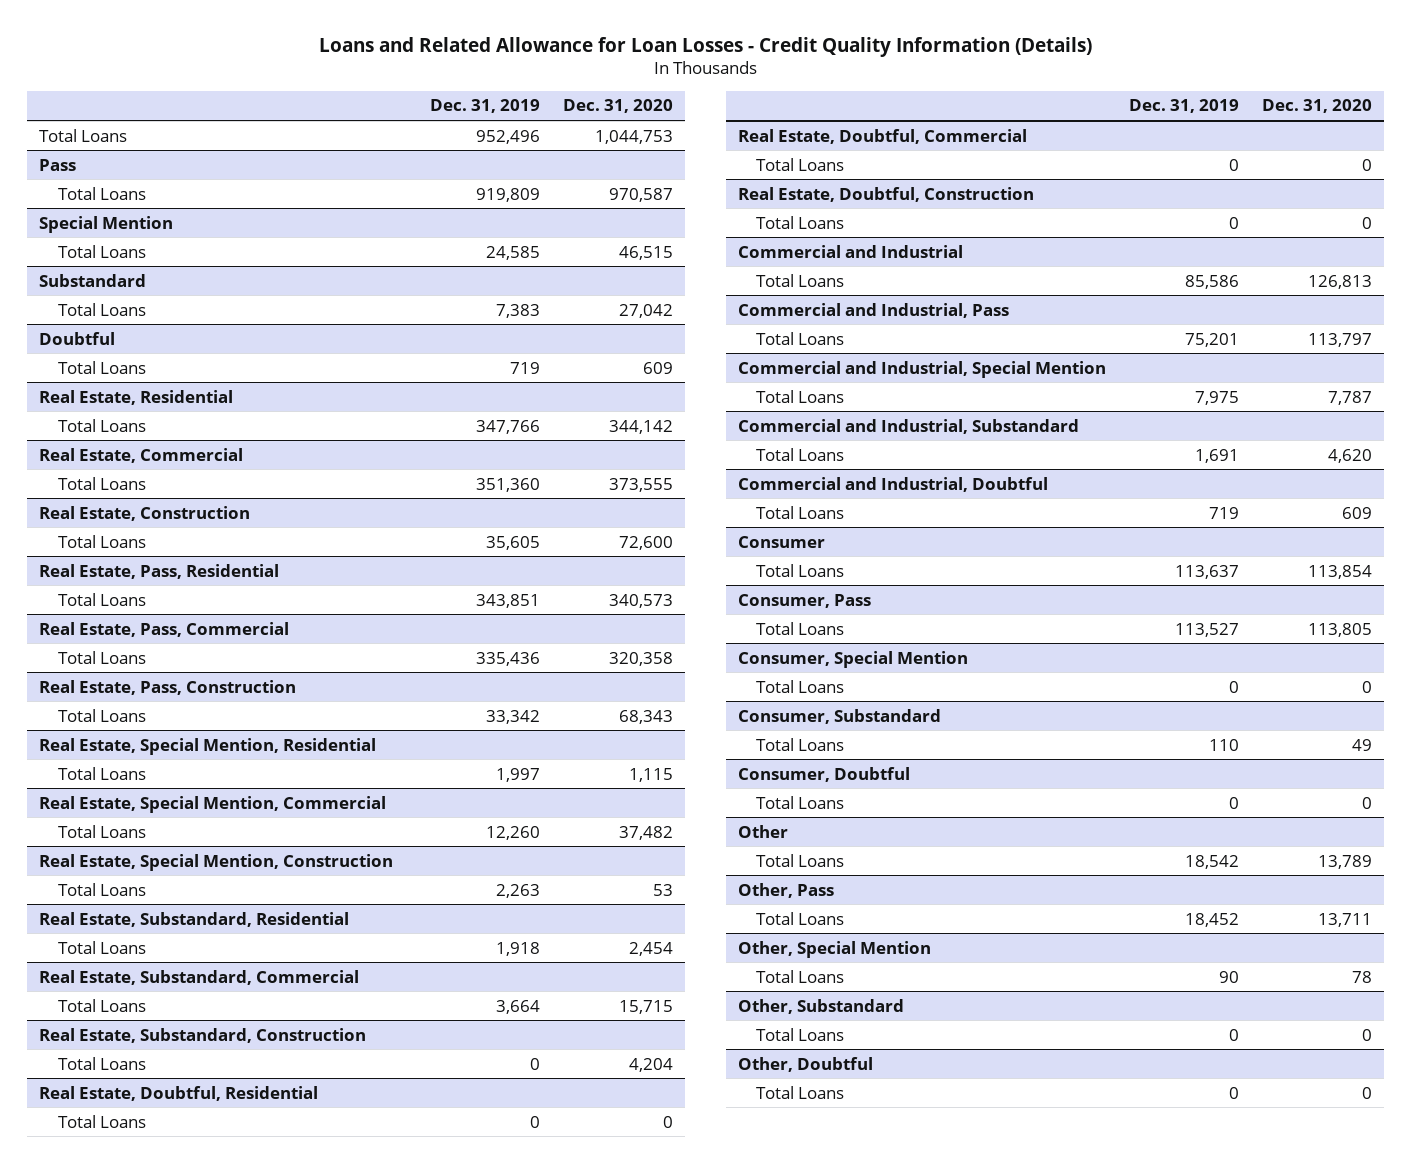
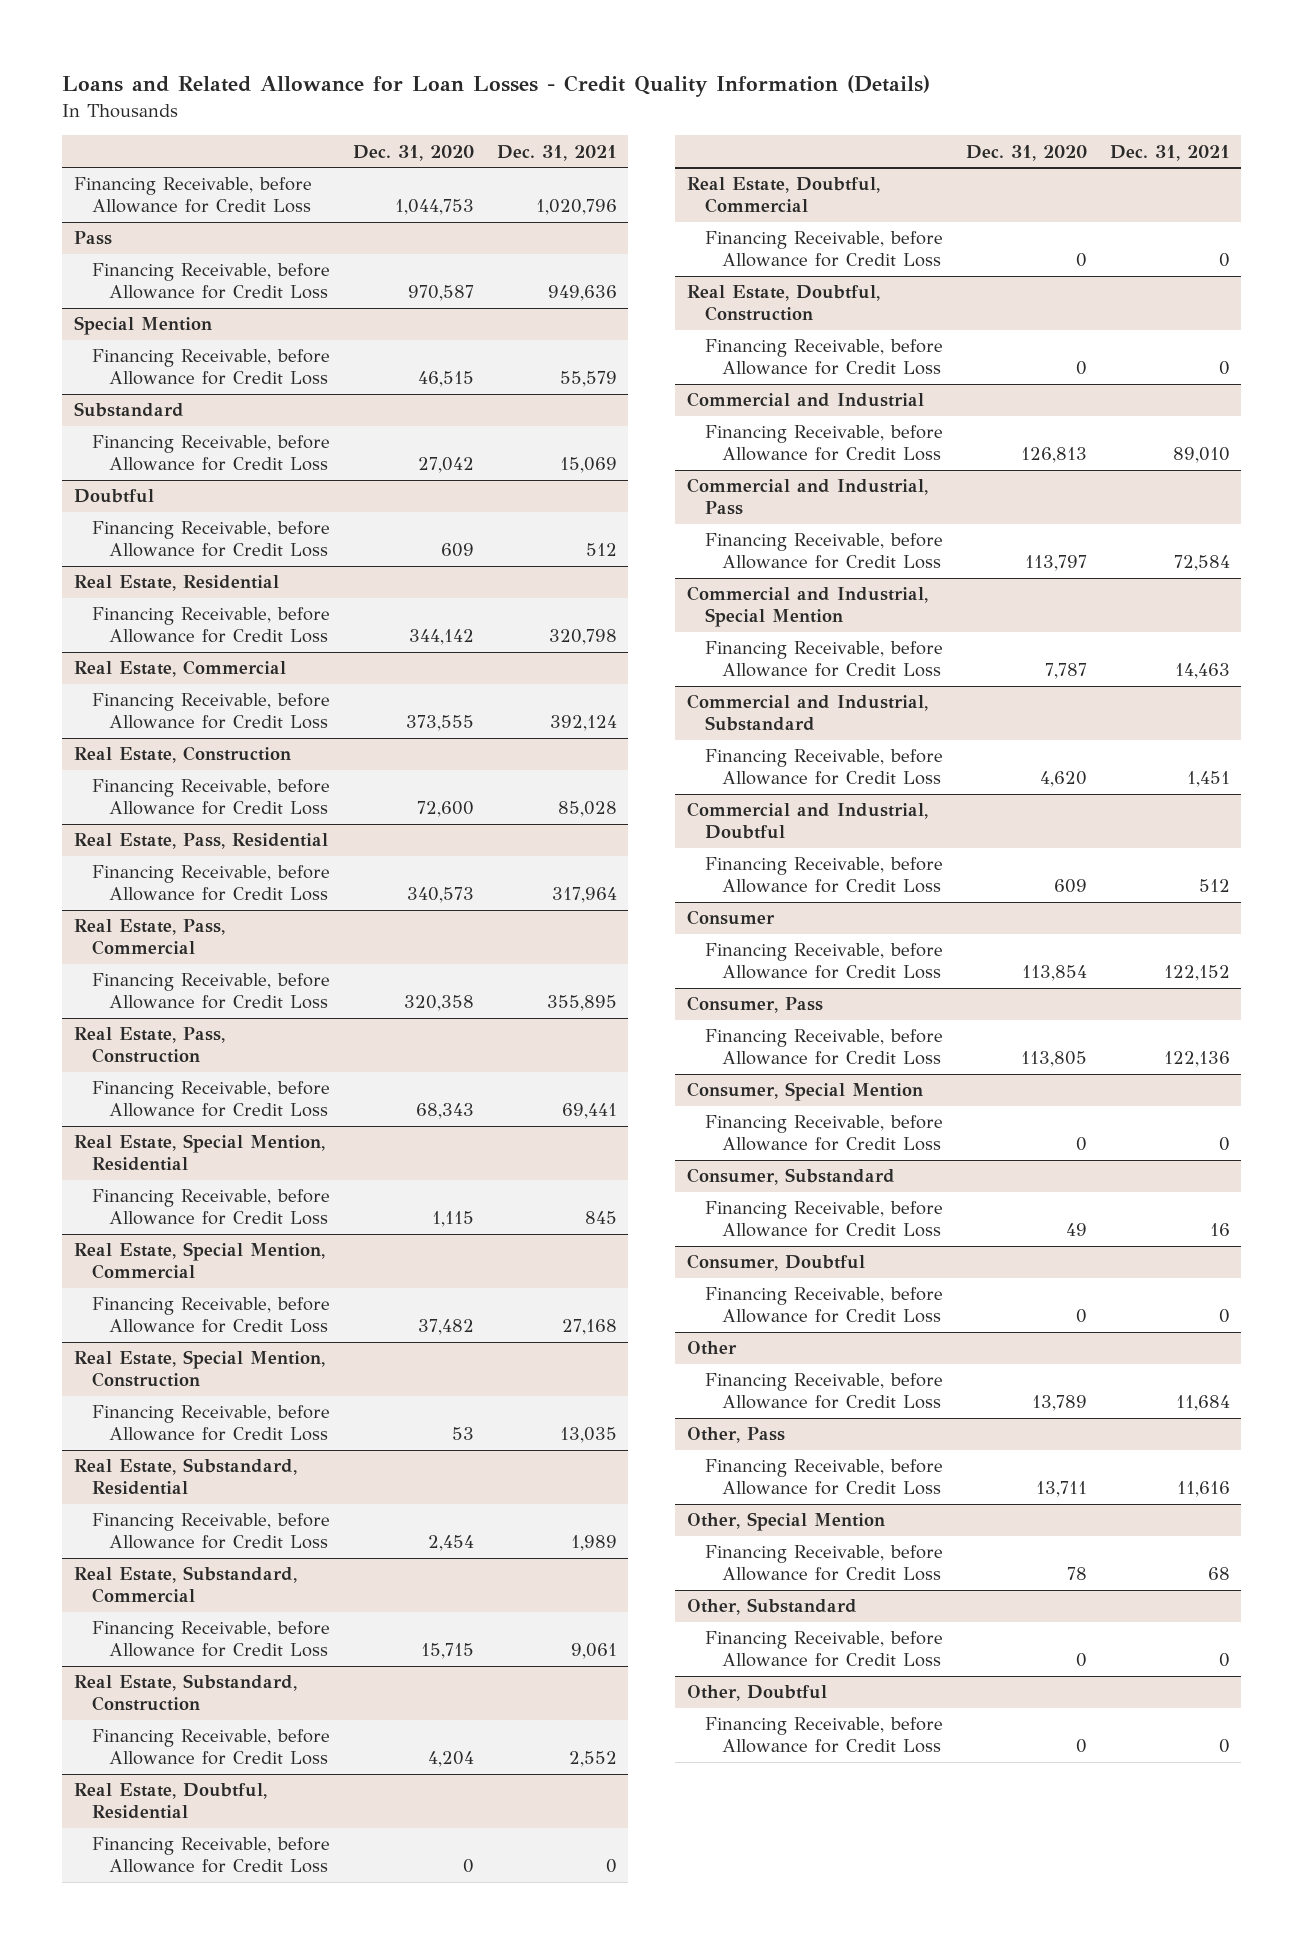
[430,99,541,114] Dec. 31, 2019 -> none
none -> [496,144,617,161] Dec. 31, 2021
[38,128,127,142] Total Loans -> [73,177,312,214] Financing Receivable, before Allowance for Credit Loss
[57,186,146,200] Total Loans -> [91,263,330,300] Financing Receivable, before Allowance for Credit Loss
[57,244,146,258] Total Loans -> [91,349,330,386] Financing Receivable, before Allowance for Credit Loss
[57,302,146,316] Total Loans -> [91,435,330,472] Financing Receivable, before Allowance for Credit Loss
[57,360,146,374] Total Loans -> [91,521,330,558] Financing Receivable, before Allowance for Credit Loss
[57,418,146,432] Total Loans -> [91,607,330,644] Financing Receivable, before Allowance for Credit Loss
[57,476,146,490] Total Loans -> [91,693,330,730] Financing Receivable, before Allowance for Credit Loss
[57,534,146,548] Total Loans -> [91,779,330,816] Financing Receivable, before Allowance for Credit Loss
[57,592,146,606] Total Loans -> [91,865,330,902] Financing Receivable, before Allowance for Credit Loss
[57,650,146,664] Total Loans -> [91,973,330,1010] Financing Receivable, before Allowance for Credit Loss
[57,708,146,722] Total Loans -> [91,1081,330,1118] Financing Receivable, before Allowance for Credit Loss
[57,766,146,780] Total Loans -> [91,1189,330,1226] Financing Receivable, before Allowance for Credit Loss
[57,824,146,838] Total Loans -> [91,1297,330,1334] Financing Receivable, before Allowance for Credit Loss
[57,882,146,896] Total Loans -> [91,1405,330,1442] Financing Receivable, before Allowance for Credit Loss
[57,940,146,954] Total Loans -> [91,1513,330,1550] Financing Receivable, before Allowance for Credit Loss
[57,998,146,1012] Total Loans -> [91,1621,330,1658] Financing Receivable, before Allowance for Credit Loss
[57,1056,146,1070] Total Loans -> [91,1729,330,1766] Financing Receivable, before Allowance for Credit Loss
[57,1114,146,1128] Total Loans -> [91,1837,330,1874] Financing Receivable, before Allowance for Credit Loss
[756,157,845,171] Total Loans -> [704,231,943,268] Financing Receivable, before Allowance for Credit Loss
[756,215,845,229] Total Loans -> [704,339,943,376] Financing Receivable, before Allowance for Credit Loss
[756,273,845,287] Total Loans -> [704,425,943,462] Financing Receivable, before Allowance for Credit Loss
[756,331,845,345] Total Loans -> [704,533,943,570] Financing Receivable, before Allowance for Credit Loss
[756,389,845,403] Total Loans -> [704,641,943,678] Financing Receivable, before Allowance for Credit Loss
[756,447,845,461] Total Loans -> [704,749,943,786] Financing Receivable, before Allowance for Credit Loss
[756,505,845,519] Total Loans -> [704,857,943,894] Financing Receivable, before Allowance for Credit Loss
[756,563,845,577] Total Loans -> [704,943,943,980] Financing Receivable, before Allowance for Credit Loss
[756,621,845,635] Total Loans -> [704,1029,943,1066] Financing Receivable, before Allowance for Credit Loss
[756,679,845,693] Total Loans -> [704,1115,943,1152] Financing Receivable, before Allowance for Credit Loss
[756,737,845,751] Total Loans -> [704,1201,943,1238] Financing Receivable, before Allowance for Credit Loss
[756,795,845,809] Total Loans -> [704,1287,943,1324] Financing Receivable, before Allowance for Credit Loss
[756,853,845,867] Total Loans -> [704,1373,943,1410] Financing Receivable, before Allowance for Credit Loss
[756,911,845,925] Total Loans -> [704,1459,943,1496] Financing Receivable, before Allowance for Credit Loss
[756,969,845,983] Total Loans -> [704,1545,943,1582] Financing Receivable, before Allowance for Credit Loss
[756,1027,845,1041] Total Loans -> [704,1631,943,1668] Financing Receivable, before Allowance for Credit Loss
[756,1085,845,1099] Total Loans -> [704,1717,943,1754] Financing Receivable, before Allowance for Credit Loss

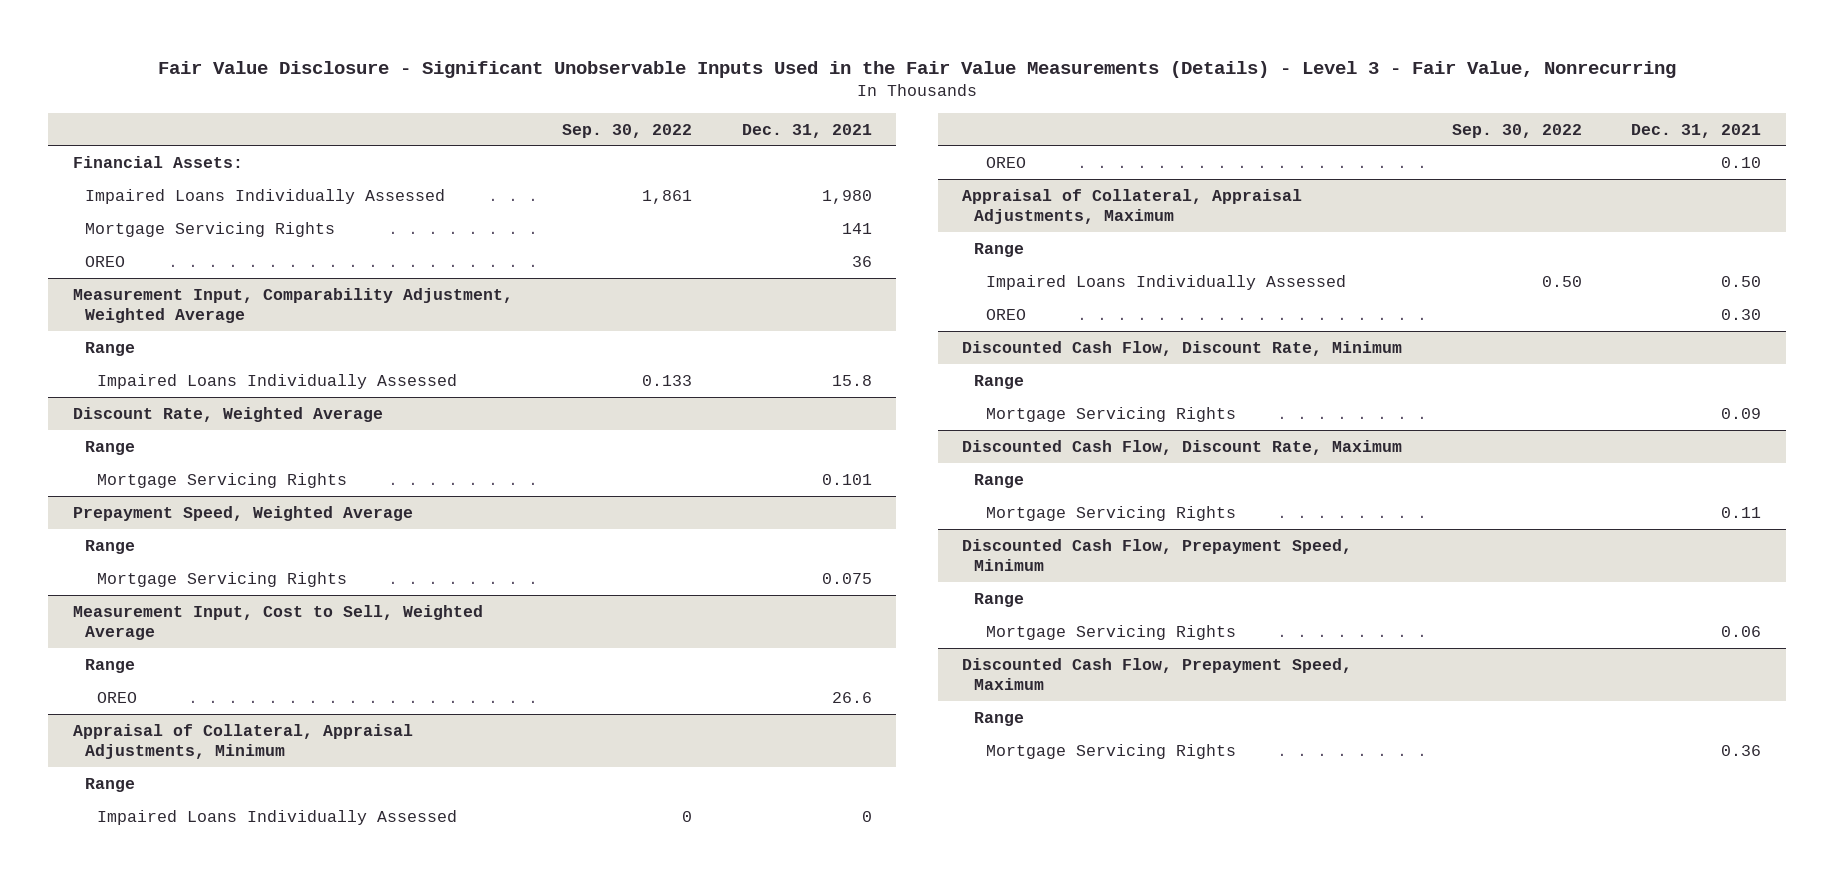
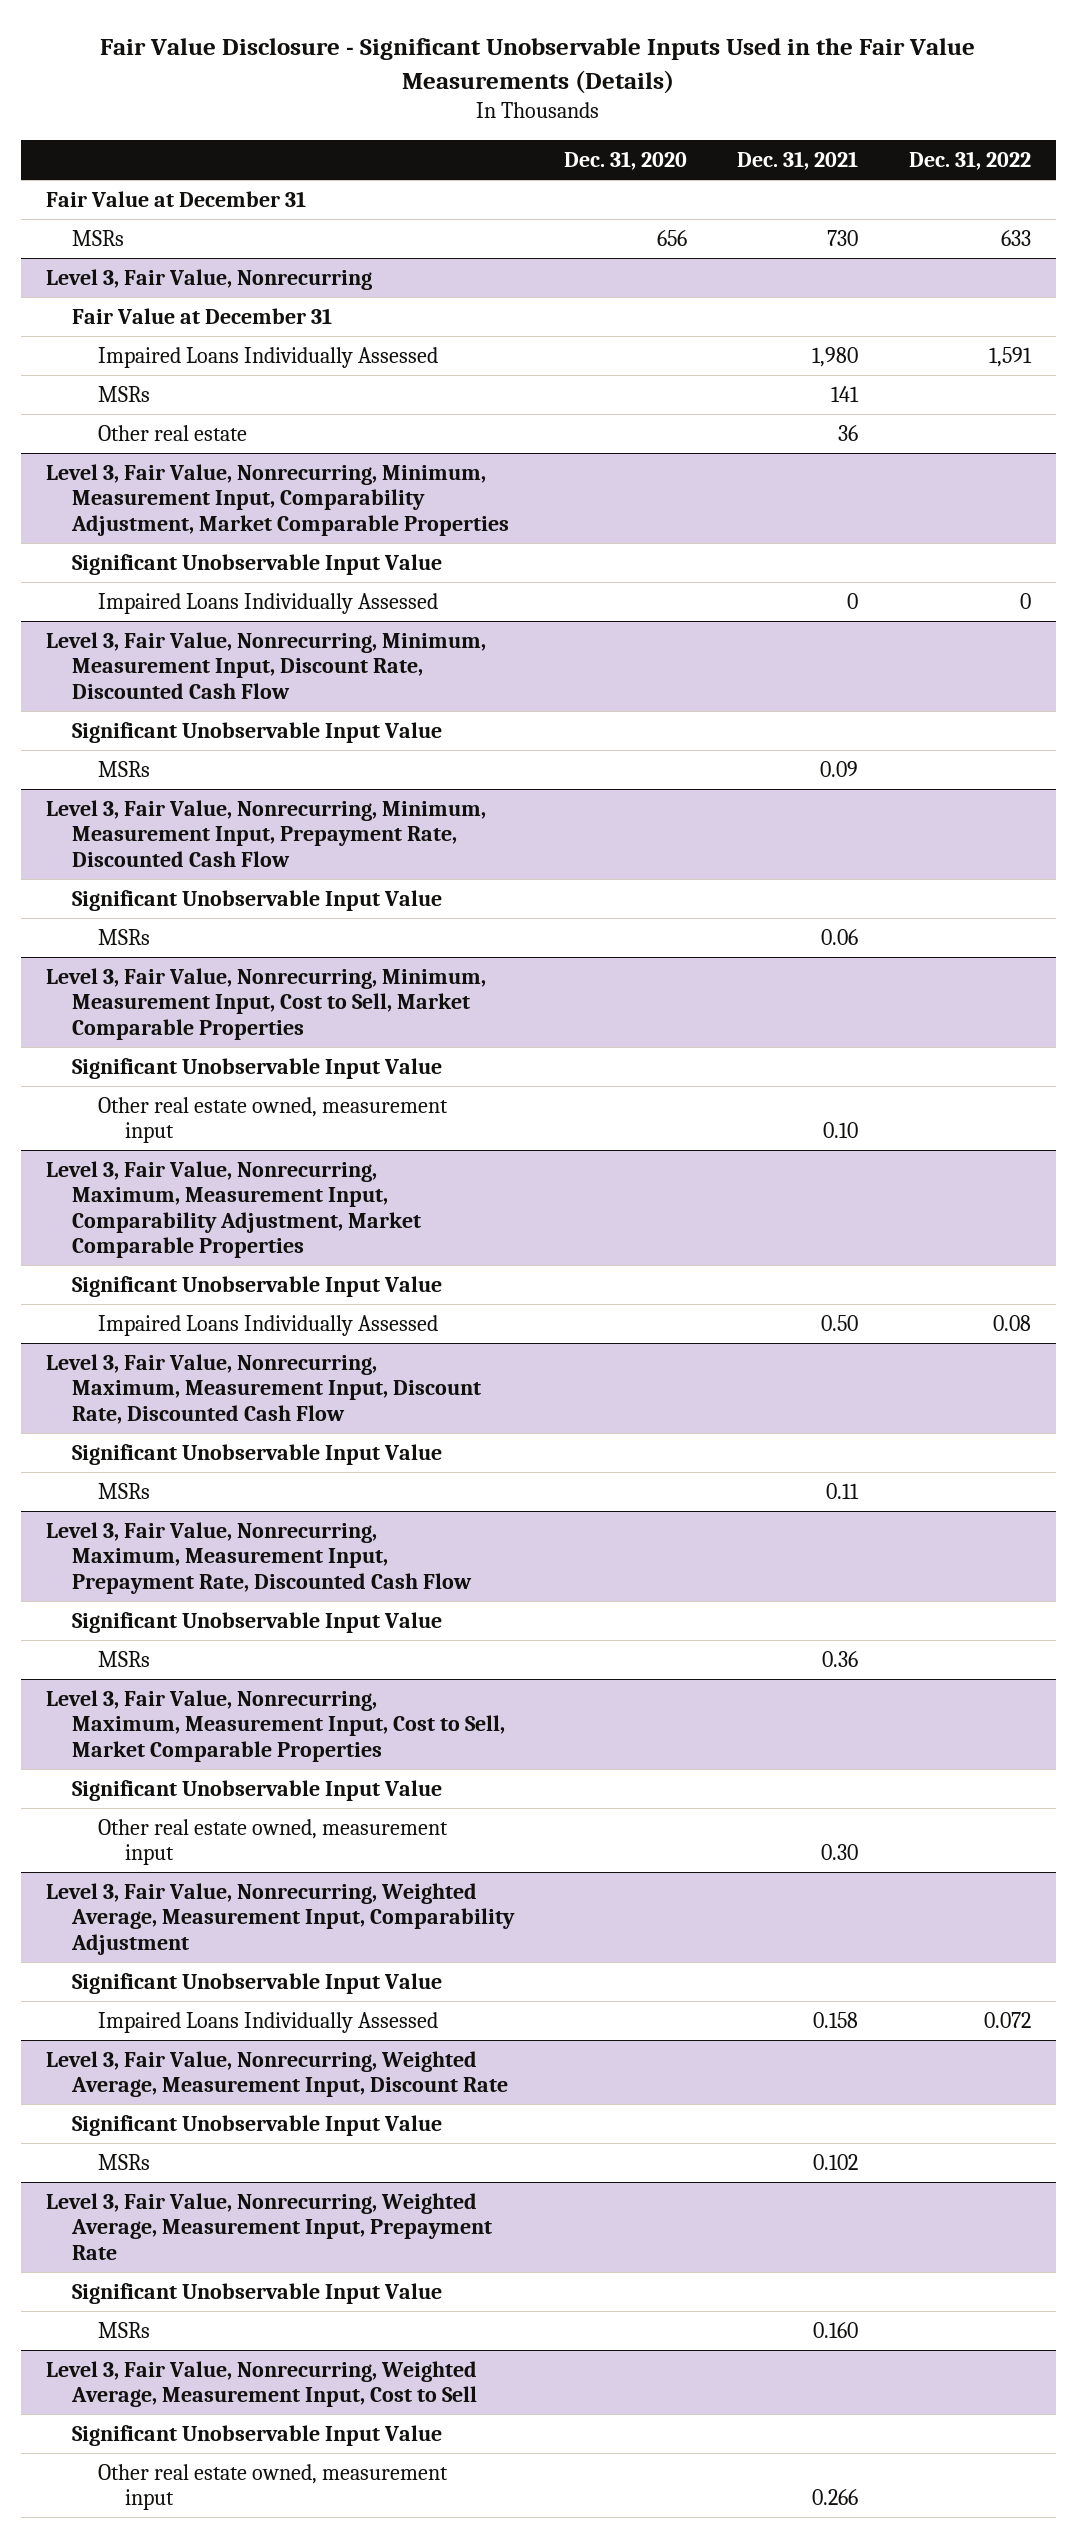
[157,60,1676,78] Fair Value Disclosure - Significant Unobservable Inputs Used in the Fair Value Measurements (Details) - Level 3 - Fair Value, Nonrecurring -> [100,37,976,94] Fair Value Disclosure - Significant Unobservable Inputs Used in the Fair Value Measurements (Details)
[562,123,693,138] Sep. 30, 2022 -> none
none -> [564,151,688,171] Dec. 31, 2020
none -> [908,151,1031,171] Dec. 31, 2022
[72,155,243,168] Financial Assets: -> none
none -> [45,190,306,207] Fair Value at December 31
none -> [72,229,125,246] MSRs
none -> [45,268,372,290] Level 3, Fair Value, Nonrecurring
none -> [72,307,333,324] Fair Value at December 31
[72,287,513,323] Measurement Input, Comparability Adjustment, Weighted Average -> none
[84,341,135,356] Range -> none
[96,373,457,389] Impaired Loans Individually Assessed -> none
[72,406,383,422] Discount Rate, Weighted Average -> none
[84,440,135,455] Range -> none
[96,472,347,488] Mortgage Servicing Rights -> none
[72,505,413,521] Prepayment Speed, Weighted Average -> none
[84,539,135,554] Range -> none
[96,571,347,587] Mortgage Servicing Rights -> none
[72,604,483,640] Measurement Input, Cost to Sell, Weighted Average -> none
[84,658,135,673] Range -> none
[96,691,137,703] OREO -> none
[72,723,413,759] Appraisal of Collateral, Appraisal Adjustments, Minimum -> none
[84,777,135,792] Range -> none
[84,221,335,237] Mortgage Servicing Rights -> [98,385,151,402] MSRs
[84,255,125,267] OREO -> [98,424,248,441] Other real estate
none -> [45,463,510,536] Level 3, Fair Value, Nonrecurring, Minimum, Measurement Input, Comparability Adjustment, Market Comparable Properties
none -> [72,553,443,575] Significant Unobservable Input Value
[962,188,1303,224] Appraisal of Collateral, Appraisal Adjustments, Maximum -> none
[974,242,1025,257] Range -> none
none -> [45,631,486,699] Level 3, Fair Value, Nonrecurring, Minimum, Measurement Input, Discount Rate, Discounted Cash Flow
none -> [72,721,443,743] Significant Unobservable Input Value
none -> [98,760,151,777] MSRs
none -> [45,799,486,867] Level 3, Fair Value, Nonrecurring, Minimum, Measurement Input, Prepayment Rate, Discounted Cash Flow
none -> [72,889,443,911] Significant Unobservable Input Value
none -> [98,928,151,945] MSRs
none -> [45,967,486,1040] Level 3, Fair Value, Nonrecurring, Minimum, Measurement Input, Cost to Sell, Market Comparable Properties
none -> [72,1057,443,1079] Significant Unobservable Input Value
[986,156,1027,168] OREO -> [98,1096,449,1144] Other real estate owned, measurement input
none -> [45,1160,422,1259] Level 3, Fair Value, Nonrecurring, Maximum, Measurement Input, Comparability Adjustment, Market Comparable Properties
none -> [72,1275,443,1297] Significant Unobservable Input Value
[962,340,1403,356] Discounted Cash Flow, Discount Rate, Minimum -> none
[974,374,1025,389] Range -> none
[986,406,1237,422] Mortgage Servicing Rights -> none
[962,439,1403,455] Discounted Cash Flow, Discount Rate, Maximum -> none
[974,473,1025,488] Range -> none
[986,505,1237,521] Mortgage Servicing Rights -> none
[962,538,1353,571] Discounted Cash Flow, Prepayment Speed, Minimum -> none
[974,592,1025,607] Range -> none
[986,624,1237,640] Mortgage Servicing Rights -> none
[962,657,1353,690] Discounted Cash Flow, Prepayment Speed, Maximum -> none
[974,711,1025,726] Range -> none
[986,743,1237,759] Mortgage Servicing Rights -> none
none -> [45,1353,482,1424] Level 3, Fair Value, Nonrecurring, Maximum, Measurement Input, Discount Rate, Discounted Cash Flow
none -> [72,1443,443,1465] Significant Unobservable Input Value
none -> [98,1482,151,1499] MSRs
none -> [45,1521,473,1594] Level 3, Fair Value, Nonrecurring, Maximum, Measurement Input, Prepayment Rate, Discounted Cash Flow
none -> [72,1611,443,1633] Significant Unobservable Input Value
none -> [98,1650,151,1667] MSRs
none -> [45,1689,506,1762] Level 3, Fair Value, Nonrecurring, Maximum, Measurement Input, Cost to Sell, Market Comparable Properties
none -> [72,1779,443,1801] Significant Unobservable Input Value
[986,308,1027,320] OREO -> [98,1818,449,1866] Other real estate owned, measurement input
none -> [45,1882,516,1955] Level 3, Fair Value, Nonrecurring, Weighted Average, Measurement Input, Comparability Adjustment
none -> [72,1972,443,1994] Significant Unobservable Input Value
none -> [98,2011,439,2033] Impaired Loans Individually Assessed
none -> [45,2050,509,2098] Level 3, Fair Value, Nonrecurring, Weighted Average, Measurement Input, Discount Rate
none -> [72,2114,443,2136] Significant Unobservable Input Value
none -> [98,2153,151,2170] MSRs
none -> [45,2192,493,2260] Level 3, Fair Value, Nonrecurring, Weighted Average, Measurement Input, Prepayment Rate
none -> [72,2282,443,2304] Significant Unobservable Input Value
none -> [98,2321,151,2338] MSRs
none -> [45,2360,478,2408] Level 3, Fair Value, Nonrecurring, Weighted Average, Measurement Input, Cost to Sell
none -> [72,2424,443,2446] Significant Unobservable Input Value
none -> [98,2463,449,2511] Other real estate owned, measurement input

